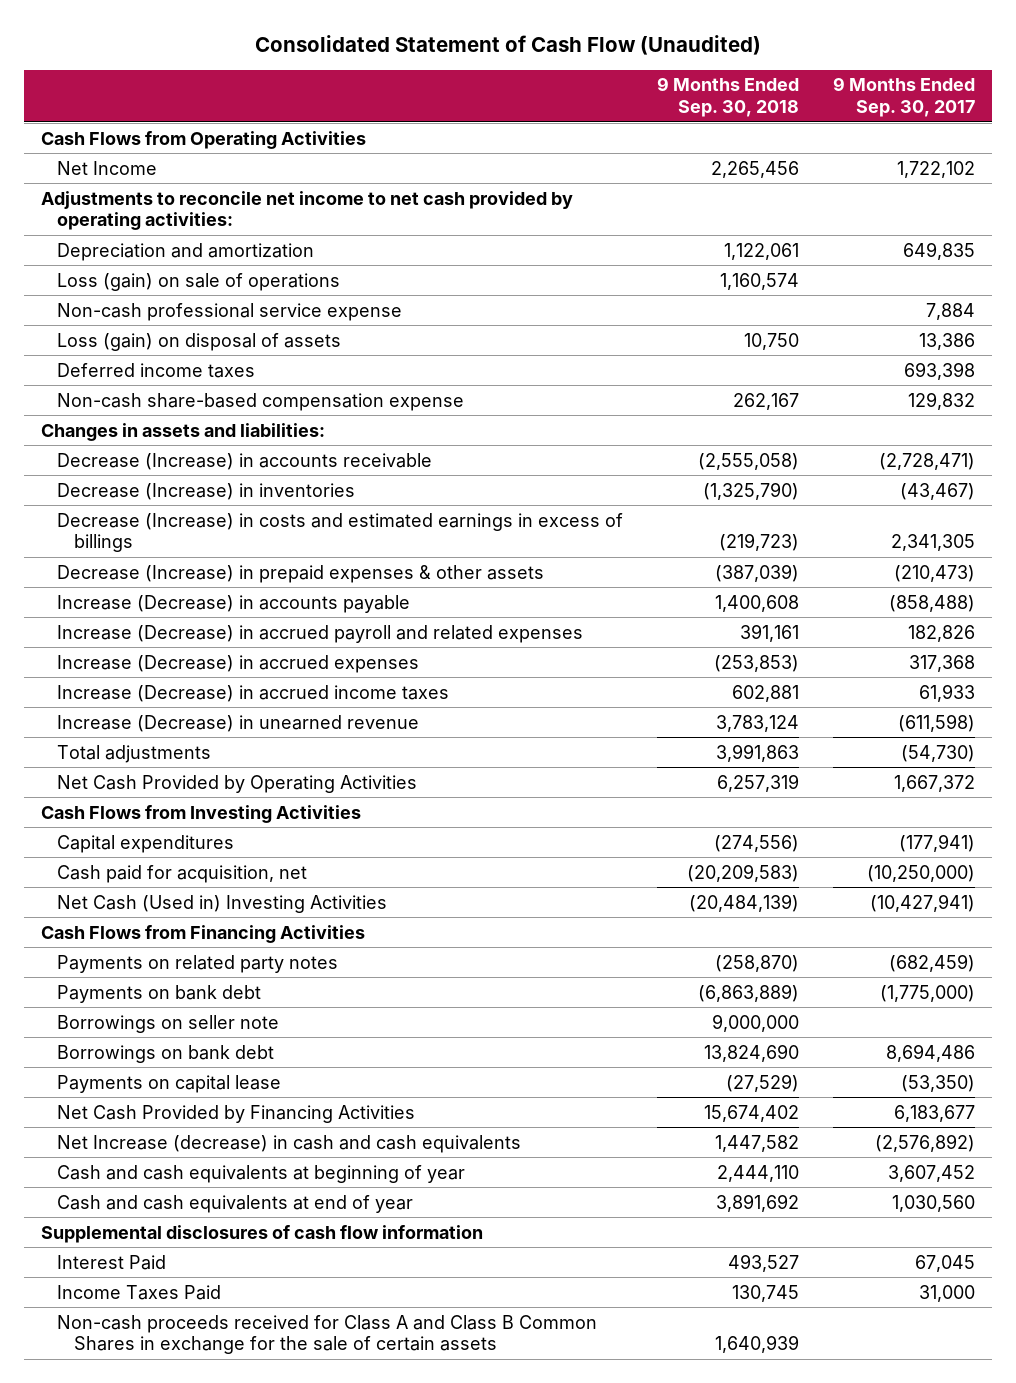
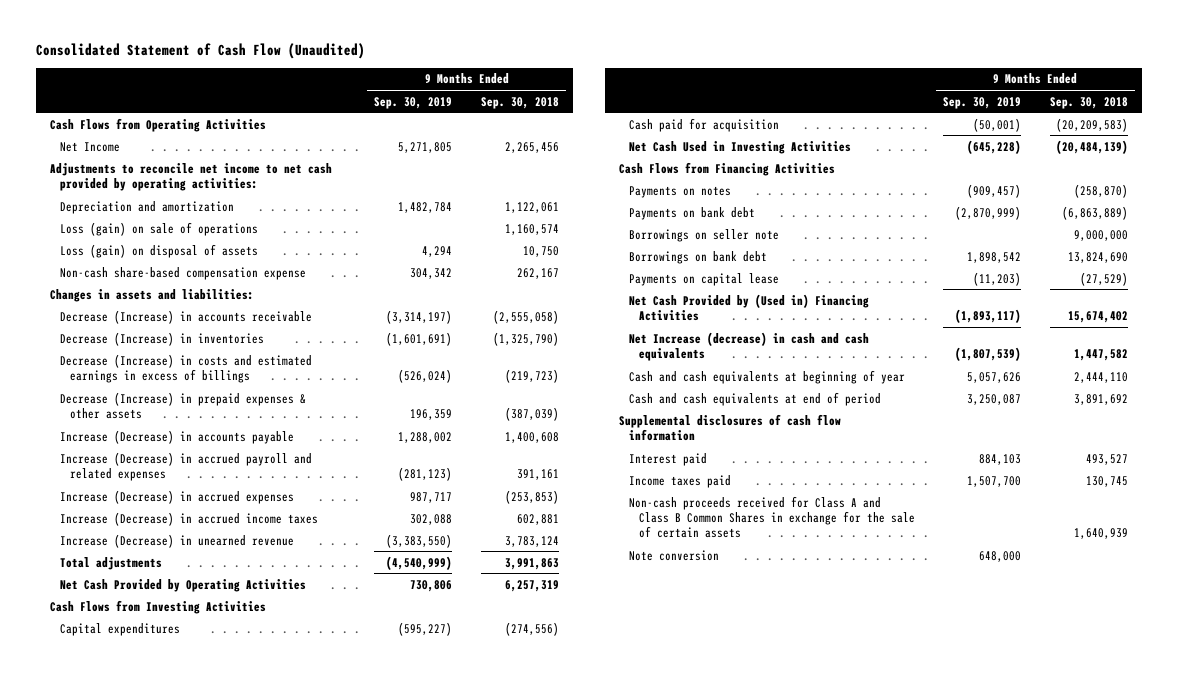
[833,77,976,117] 9 Months Ended Sep. 30, 2017 -> none
none -> [374,96,453,109] Sep. 30, 2019
[57,302,403,321] Non-cash professional service expense -> none
[57,362,256,378] Deferred income taxes -> none
[57,864,308,883] Cash paid for acquisition, net -> [628,117,779,132] Cash paid for acquisition
[57,894,388,913] Net Cash (Used in) Investing Activities -> [628,140,851,154] Net Cash Used in Investing Activities
[57,954,339,973] Payments on related party notes -> [628,185,731,198] Payments on notes
[57,1104,416,1123] Net Cash Provided by Financing Activities -> [628,293,869,321] Net Cash Provided by (Used in) Financing Activities
[57,1194,414,1213] Cash and cash equivalents at end of year -> [628,391,881,406] Cash and cash equivalents at end of period
[57,1254,167,1270] Interest Paid -> [628,452,707,466] Interest paid
[57,1284,222,1300] Income Taxes Paid -> [628,474,731,488] Income taxes paid
none -> [628,549,719,561] Note conversion

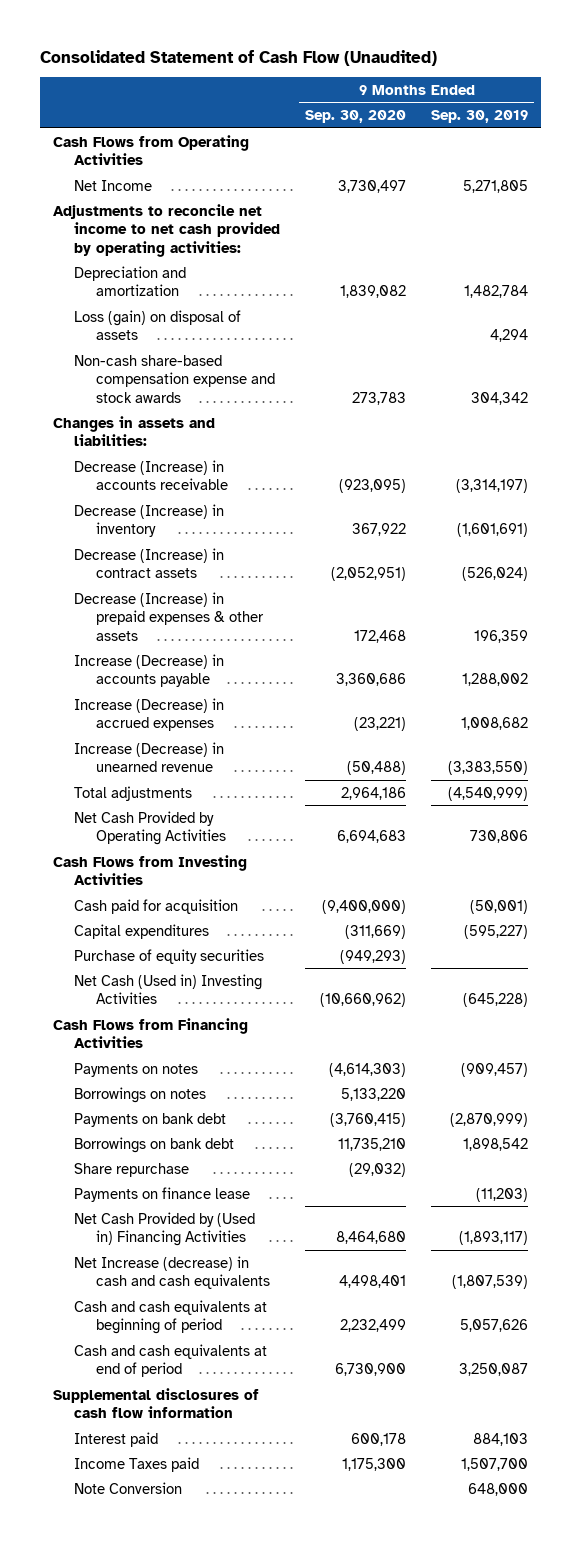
[481,96,560,109] Sep. 30, 2018 -> none
none -> [305,110,407,124] Sep. 30, 2020
[60,221,259,236] Loss (gain) on sale of operations -> none
[60,266,307,280] Non-cash share-based compensation expense -> [74,354,276,403] Non-cash share-based compensation expense and stock awards
[60,331,265,346] Decrease (Increase) in inventories -> [74,503,225,538] Decrease (Increase) in inventory
[60,353,313,383] Decrease (Increase) in costs and estimated earnings in excess of billings -> [74,547,225,579] Decrease (Increase) in contract assets
[60,451,313,481] Increase (Decrease) in accrued payroll and related expenses -> none
[60,511,319,526] Increase (Decrease) in accrued income taxes -> none
[410,491,453,503] 987,717 -> [461,717,529,731] 1,008,682
[60,622,181,636] Capital expenditures -> [74,923,210,939] Capital expenditures
none -> [74,948,265,964] Purchase of equity securities
[628,140,851,154] Net Cash Used in Investing Activities -> [74,973,263,1005] Net Cash (Used in) Investing Activities
none -> [74,1086,207,1103] Borrowings on notes
[628,228,779,242] Borrowings on seller note -> none
none -> [74,1162,190,1177] Share repurchase
[628,272,779,286] Payments on capital lease -> [74,1186,251,1202] Payments on finance lease
[628,369,905,384] Cash and cash equivalents at beginning of year -> [74,1299,268,1335] Cash and cash equivalents at beginning of period
[628,495,915,539] Non-cash proceeds received for Class A and Class B Common Shares in exchange for the sale of certain assets -> none
[628,474,731,488] Income taxes paid -> [74,1456,200,1472] Income Taxes paid
[628,549,719,561] Note conversion -> [74,1481,183,1494] Note Conversion

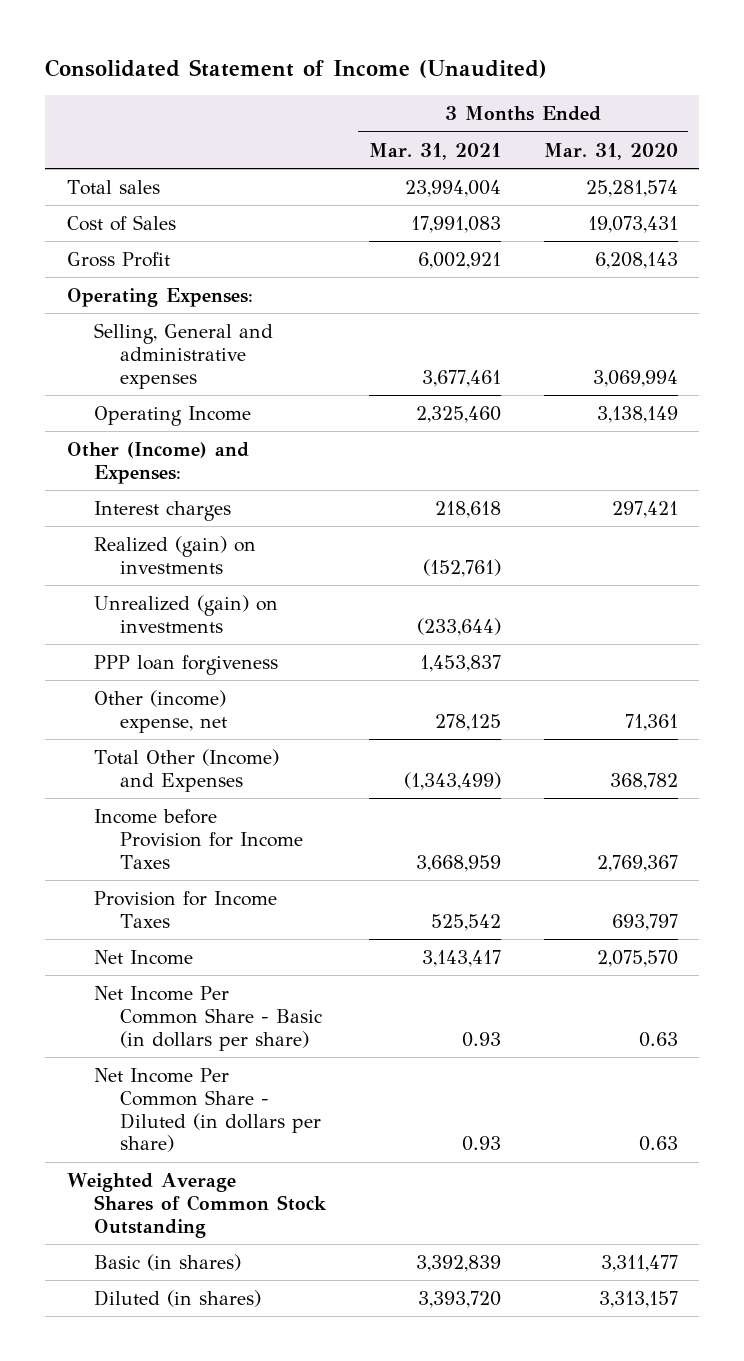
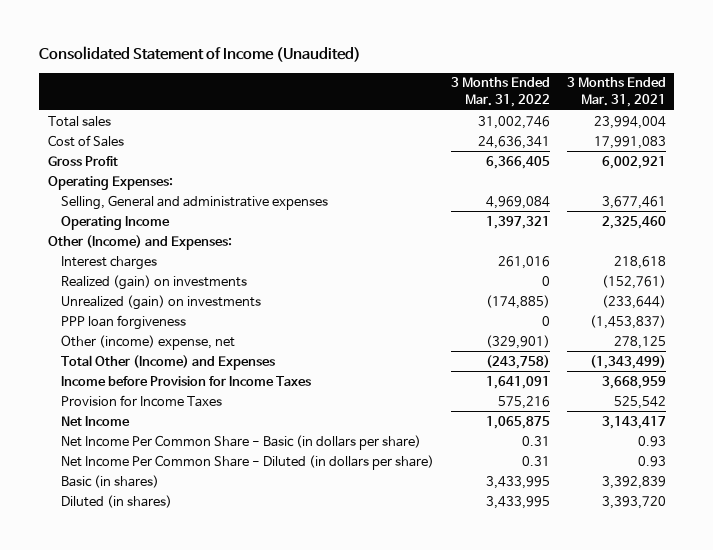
[543,142,678,160] Mar. 31, 2020 -> none
none -> [450,77,550,108] 3 Months Ended Mar. 31, 2022
[419,655,501,673] 1,453,837 -> [589,314,666,329] (1,453,837)
[66,1173,327,1238] Weighted Average Shares of Common Stock Outstanding -> none

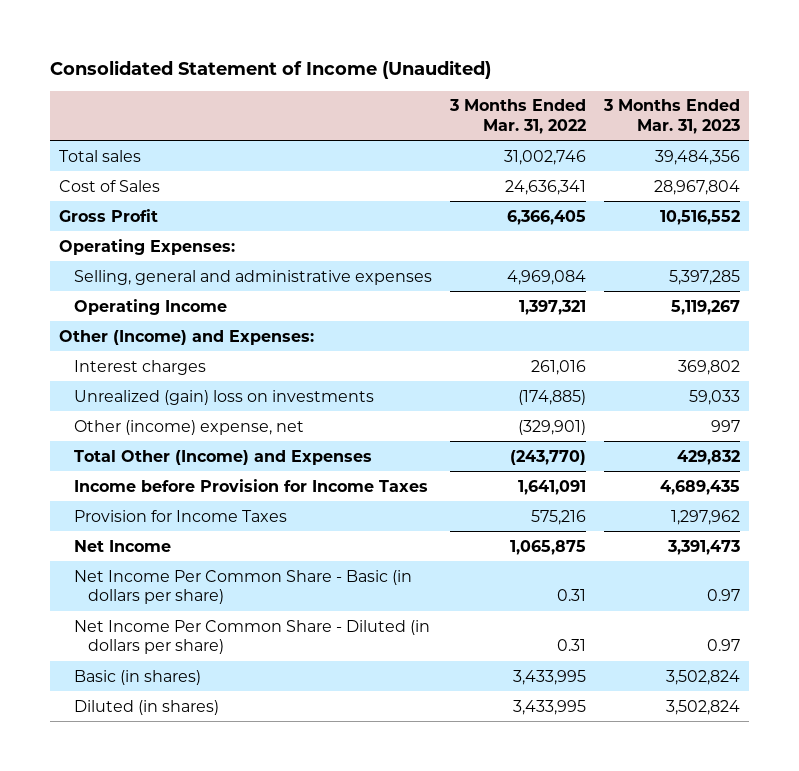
[566,77,666,108] 3 Months Ended Mar. 31, 2021 -> none
none -> [602,99,740,134] 3 Months Ended Mar. 31, 2023
[61,194,329,210] Selling, General and administrative expenses -> [73,269,432,285] Selling, general and administrative expenses
[61,274,248,290] Realized (gain) on investments -> none
[61,314,187,330] PPP loan forgiveness -> none
[61,294,262,310] Unrealized (gain) on investments -> [73,389,374,405] Unrealized (gain) loss on investments
[485,354,550,369] (243,758) -> [509,449,586,465] (243,770)

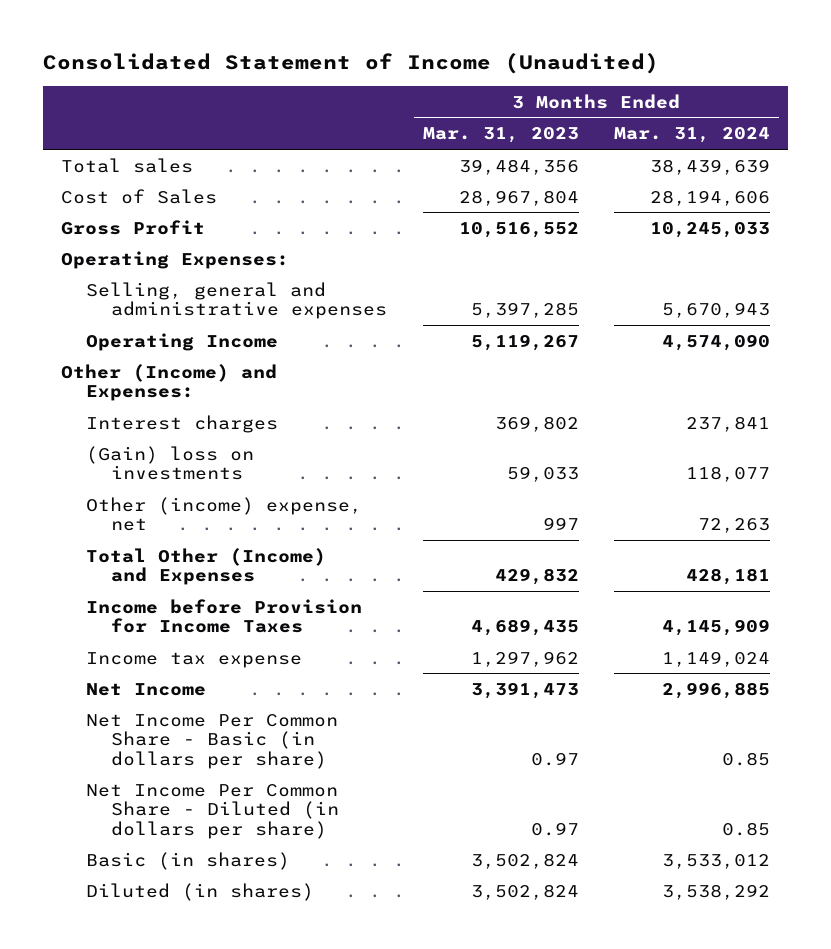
[448,99,586,134] 3 Months Ended Mar. 31, 2022 -> none
none -> [614,127,771,144] Mar. 31, 2024
[73,389,374,405] Unrealized (gain) loss on investments -> [86,445,255,481] (Gain) loss on investments
[73,509,287,522] Provision for Income Taxes -> [86,651,303,668] Income tax expense

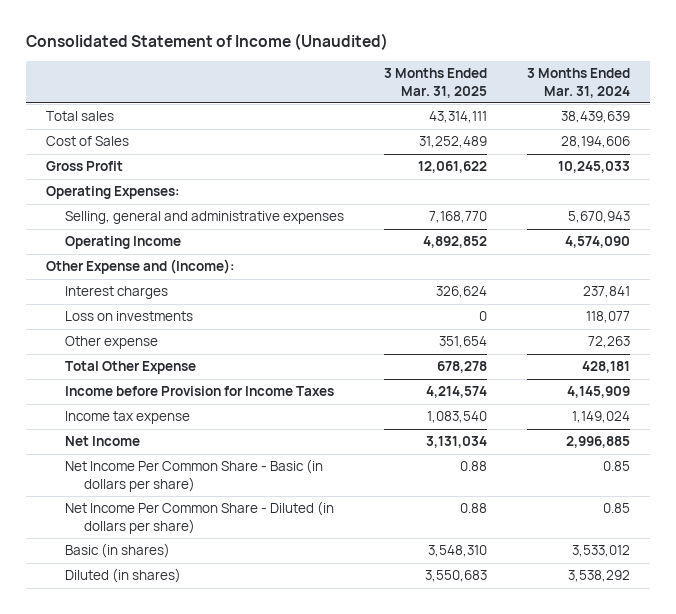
[422,127,579,144] Mar. 31, 2023 -> none
none -> [384,68,488,98] 3 Months Ended Mar. 31, 2025
[60,363,277,402] Other (Income) and Expenses: -> [46,259,236,275] Other Expense and (Income):
[86,445,255,481] (Gain) loss on investments -> [65,311,194,322] Loss on investments
[86,496,363,532] Other (income) expense, net -> [65,336,159,350] Other expense
[86,547,327,586] Total Other (Income) and Expenses -> [65,361,197,375] Total Other Expense

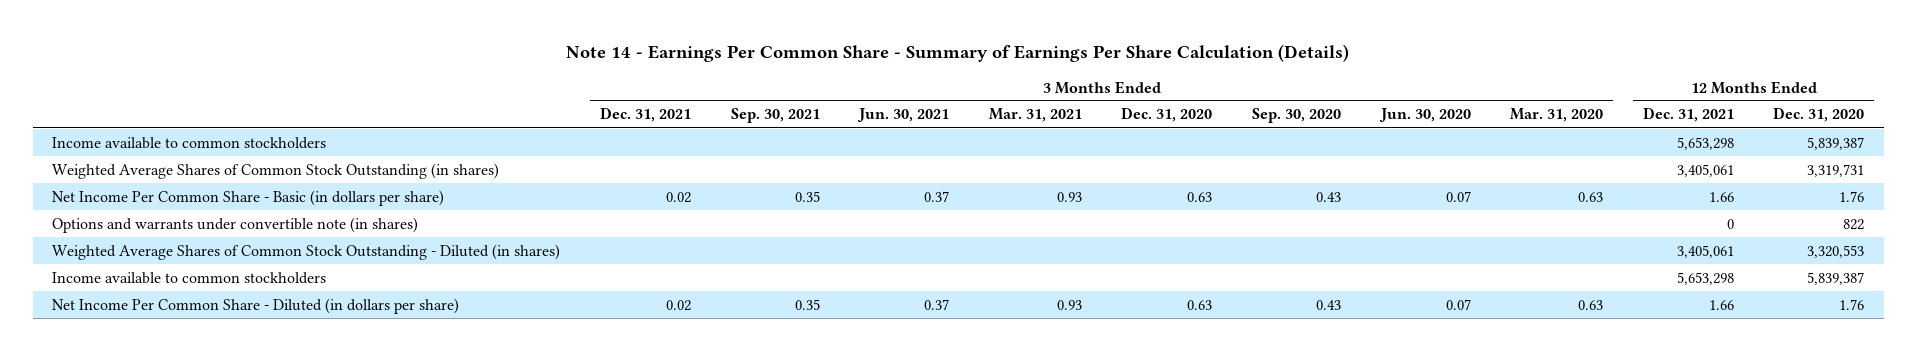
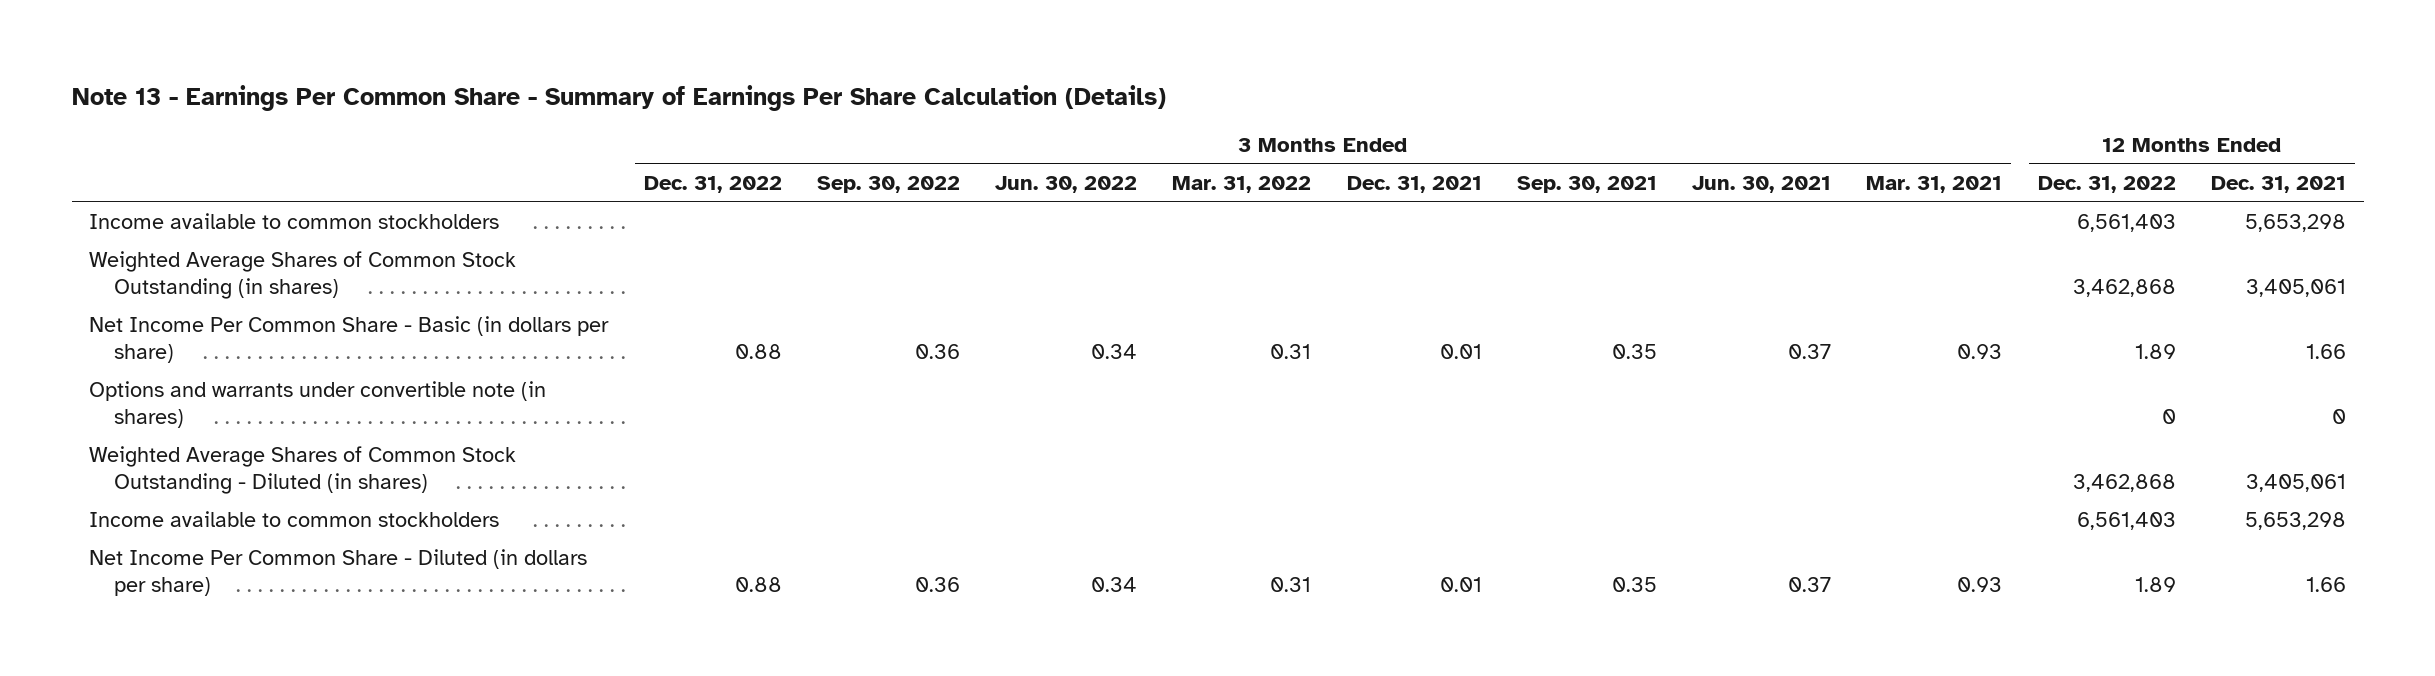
[566,43,1350,62] Note 14 - Earnings Per Common Share - Summary of Earnings Per Share Calculation (Details) -> [71,84,1166,111] Note 13 - Earnings Per Common Share - Summary of Earnings Per Share Calculation (Details)
[1121,107,1213,123] Dec. 31, 2020 -> none
[1251,108,1341,124] Sep. 30, 2020 -> none
[1378,108,1471,123] Jun. 30, 2020 -> none
[1510,108,1604,123] Mar. 31, 2020 -> none
[1773,107,1865,123] Dec. 31, 2020 -> none
none -> [643,175,782,193] Dec. 31, 2022
none -> [816,175,960,193] Sep. 30, 2022
none -> [995,175,1138,193] Jun. 30, 2022
none -> [1172,175,1312,193] Mar. 31, 2022
none -> [2037,175,2176,193] Dec. 31, 2022
[666,191,692,203] 0.02 -> [1439,344,1482,360] 0.01
[666,299,692,311] 0.02 -> [1439,577,1482,593] 0.01

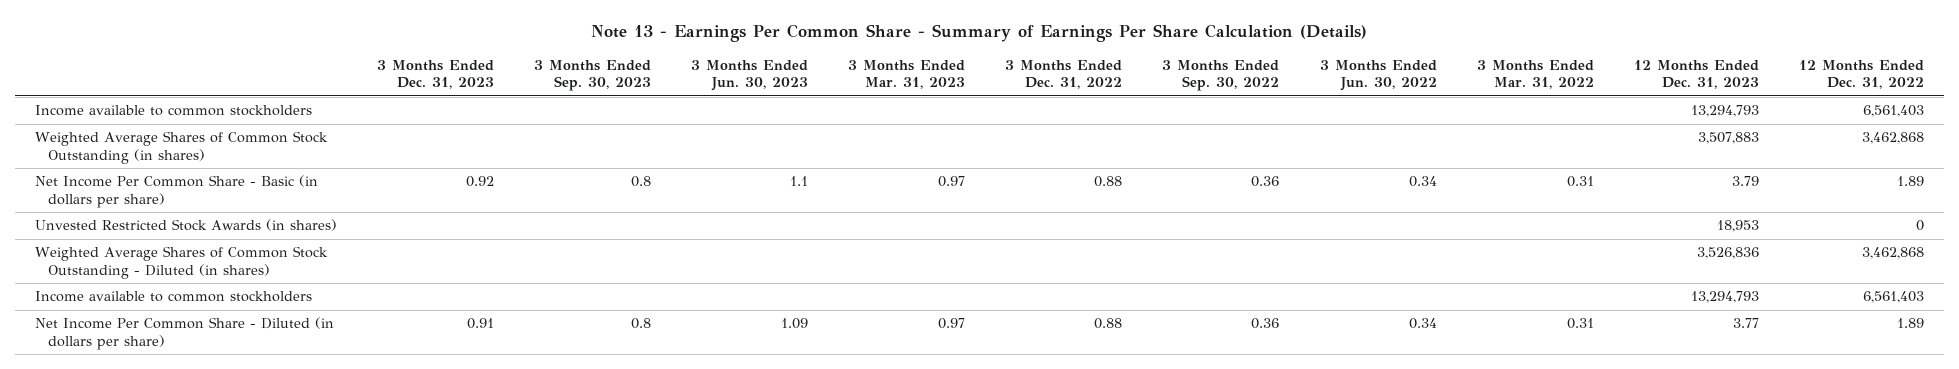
[1346,175,1482,193] Dec. 31, 2021 -> none
[1516,175,1657,193] Sep. 30, 2021 -> none
[1692,175,1832,193] Jun. 30, 2021 -> none
[1866,175,2003,193] Mar. 31, 2021 -> none
[2210,175,2346,193] Dec. 31, 2021 -> none
none -> [376,60,494,90] 3 Months Ended Dec. 31, 2023
none -> [533,60,651,92] 3 Months Ended Sep. 30, 2023
none -> [691,60,809,92] 3 Months Ended Jun. 30, 2023
none -> [848,60,966,90] 3 Months Ended Mar. 31, 2023
none -> [1633,60,1759,90] 12 Months Ended Dec. 31, 2023
[89,381,547,429] Options and warrants under convertible note (in shares) -> none
none -> [34,219,337,232] Unvested Restricted Stock Awards (in shares)

